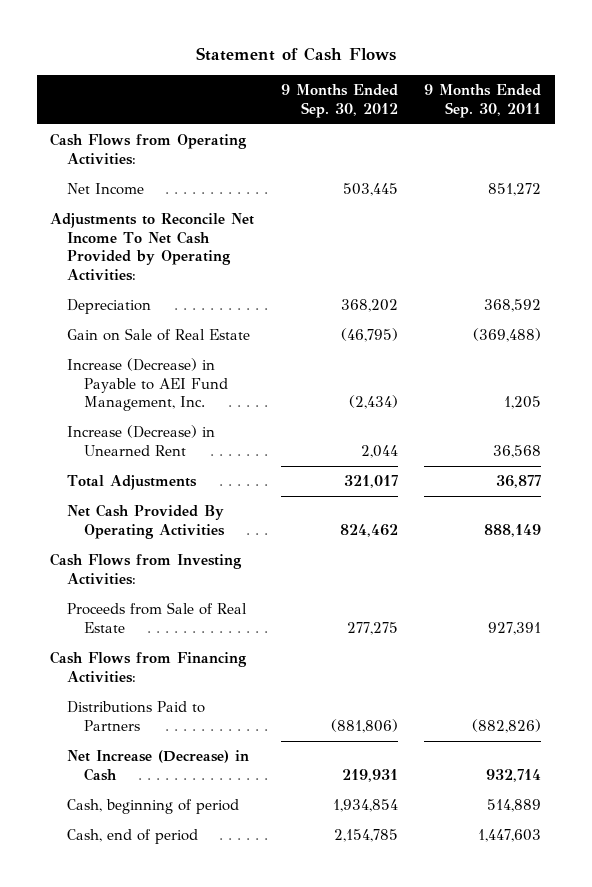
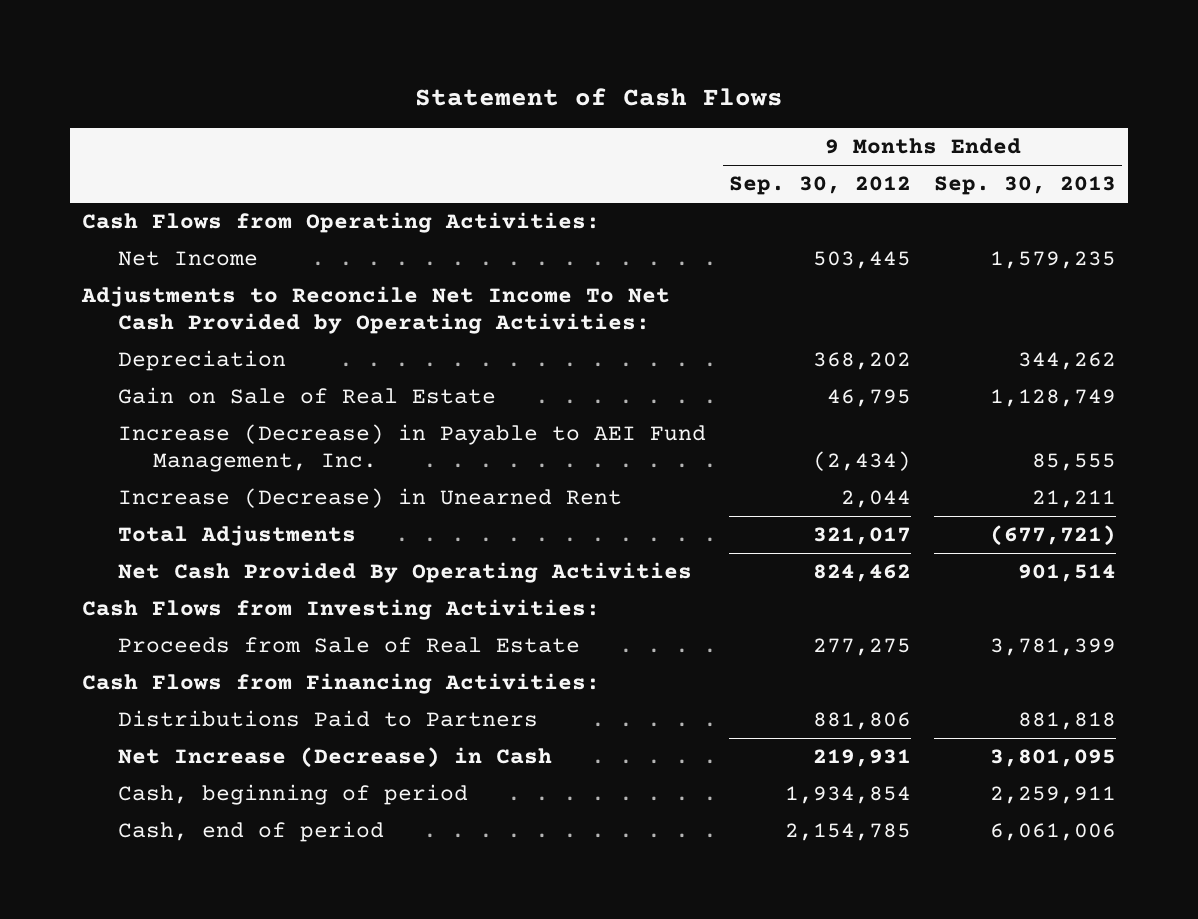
[424,84,542,118] 9 Months Ended Sep. 30, 2011 -> none
none -> [934,176,1117,196] Sep. 30, 2013
[340,328,398,343] (46,795) -> [826,389,911,408] 46,795
[330,718,398,733] (881,806) -> [812,712,911,731] 881,806

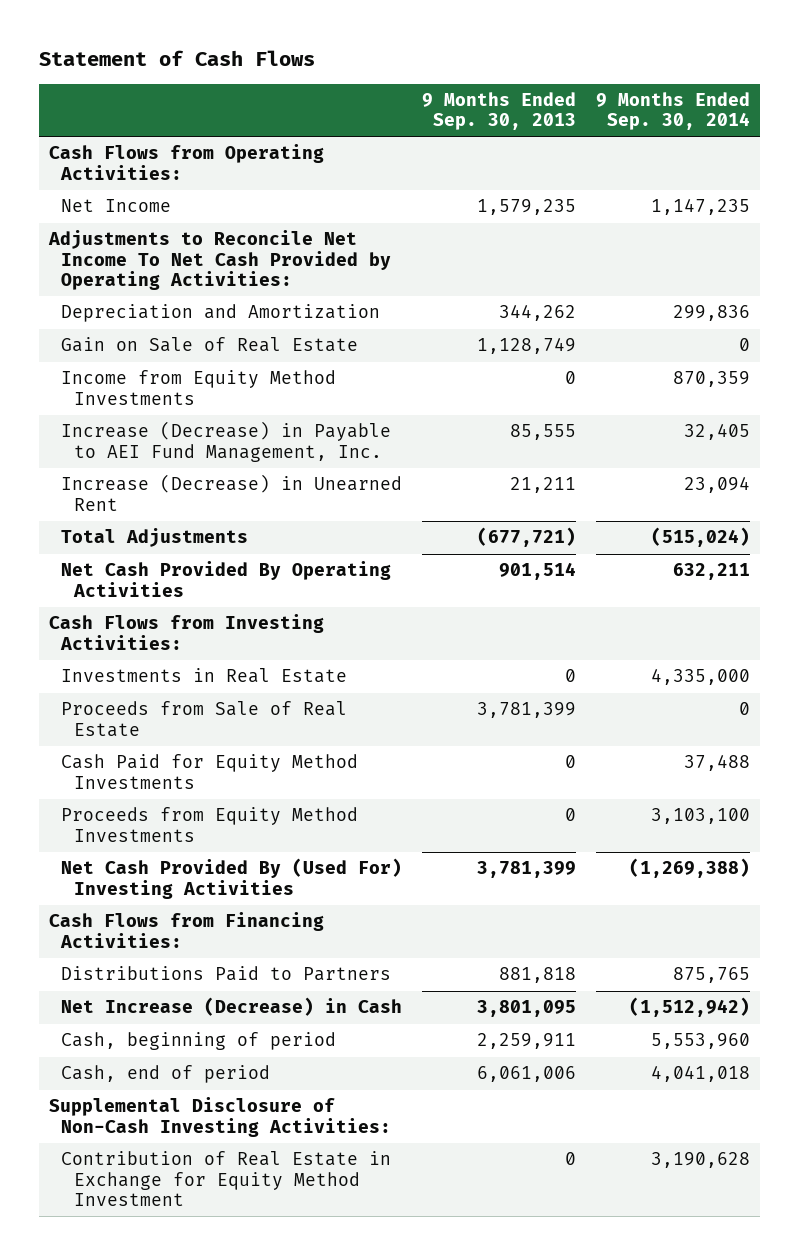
[728,176,911,196] Sep. 30, 2012 -> none
none -> [596,92,751,131] 9 Months Ended Sep. 30, 2014
[117,350,286,372] Depreciation -> [61,304,381,323] Depreciation and Amortization
none -> [61,370,337,405] Income from Equity Method Investments
none -> [61,668,348,684] Investments in Real Estate
none -> [61,754,359,789] Cash Paid for Equity Method Investments
none -> [61,807,359,842] Proceeds from Equity Method Investments
none -> [61,858,403,899] Net Cash Provided By (Used For) Investing Activities
none -> [49,1097,392,1137] Supplemental Disclosure of Non-Cash Investing Activities:
none -> [61,1151,392,1206] Contribution of Real Estate in Exchange for Equity Method Investment

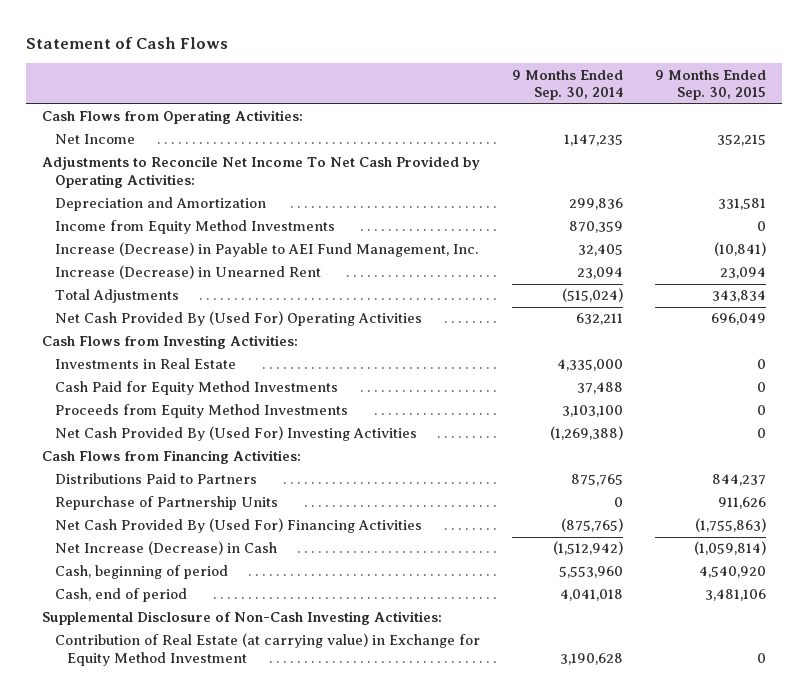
[422,92,577,131] 9 Months Ended Sep. 30, 2013 -> none
none -> [654,69,766,101] 9 Months Ended Sep. 30, 2015
[61,337,359,353] Gain on Sale of Real Estate -> none
[61,561,392,597] Net Cash Provided By Operating Activities -> [54,311,422,327] Net Cash Provided By (Used For) Operating Activities
[61,701,348,737] Proceeds from Sale of Real Estate -> none
none -> [54,496,278,511] Repurchase of Partnership Units
none -> [54,518,422,534] Net Cash Provided By (Used For) Financing Activities
[61,1151,392,1206] Contribution of Real Estate in Exchange for Equity Method Investment -> [54,633,480,667] Contribution of Real Estate (at carrying value) in Exchange for Equity Method Investment

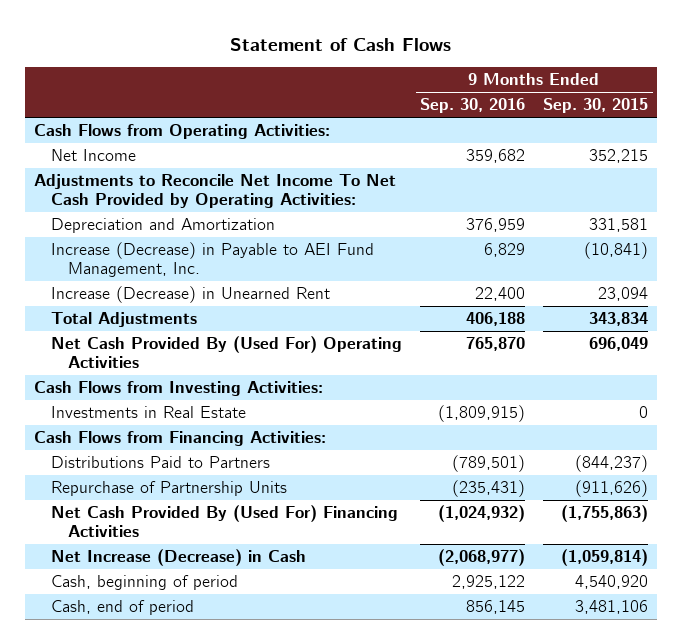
[511,69,623,101] 9 Months Ended Sep. 30, 2014 -> none
none -> [420,98,526,114] Sep. 30, 2016
[54,220,335,235] Income from Equity Method Investments -> none
[54,381,338,396] Cash Paid for Equity Method Investments -> none
[54,404,348,419] Proceeds from Equity Method Investments -> none
[54,426,417,442] Net Cash Provided By (Used For) Investing Activities -> none
[711,474,766,487] 844,237 -> [575,455,649,473] (844,237)
[717,497,766,510] 911,626 -> [575,480,649,498] (911,626)
[42,611,443,626] Supplemental Disclosure of Non-Cash Investing Activities: -> none
[54,633,480,667] Contribution of Real Estate (at carrying value) in Exchange for Equity Method Investment -> none

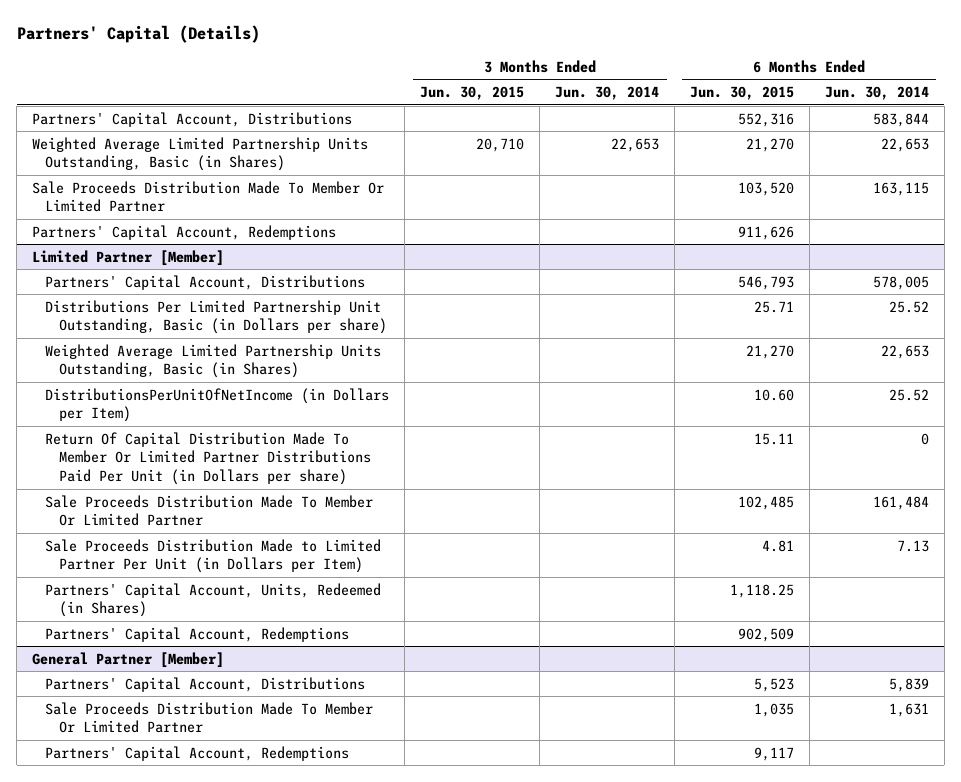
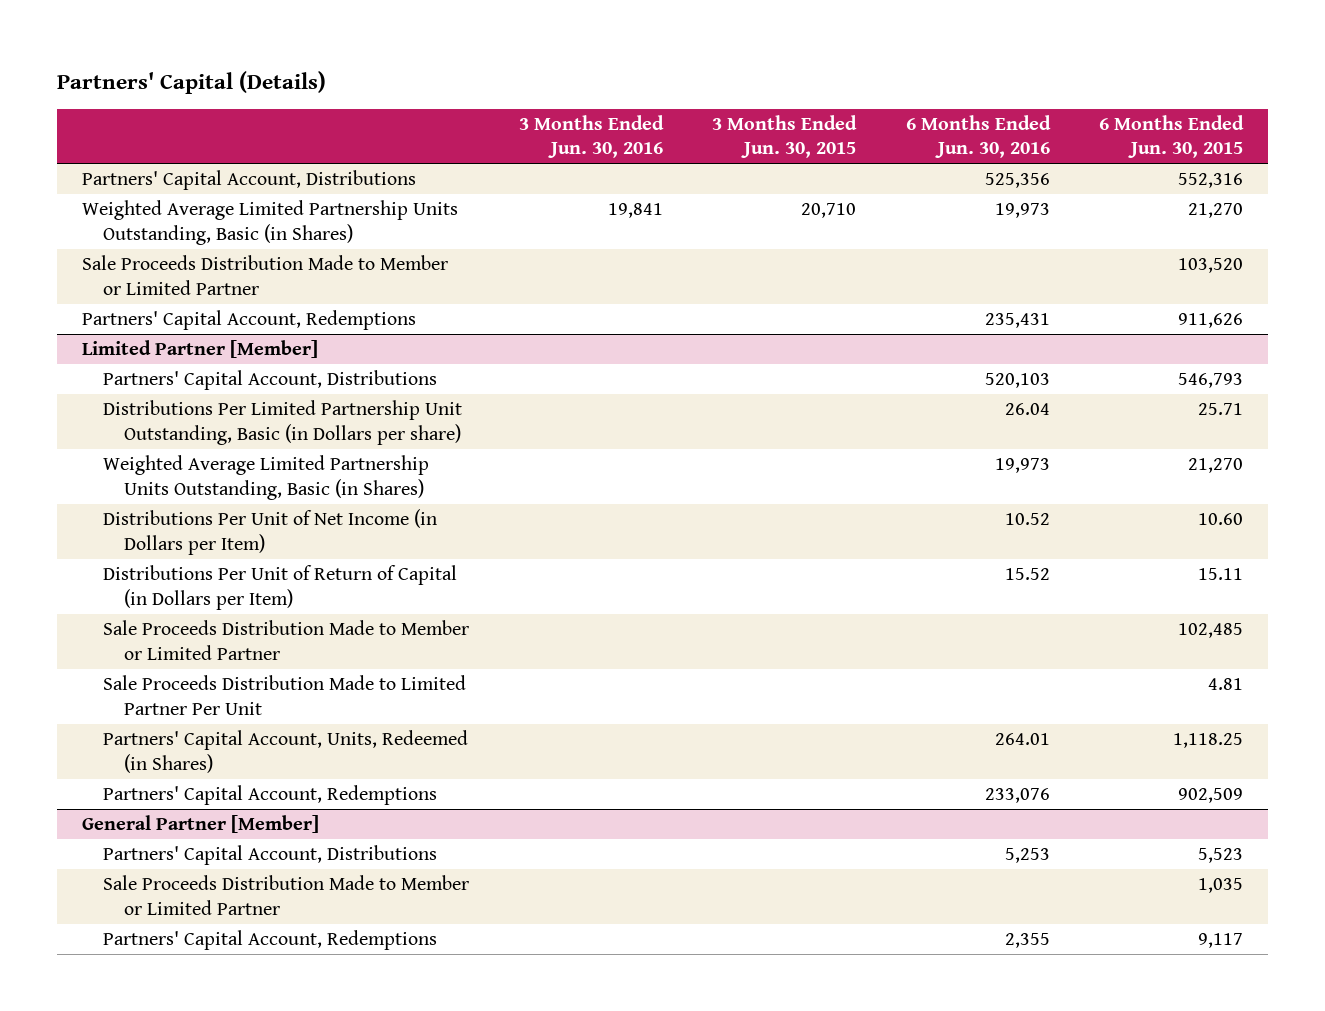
[555,85,660,100] Jun. 30, 2014 -> none
[824,85,929,100] Jun. 30, 2014 -> none
none -> [518,115,664,159] 3 Months Ended Jun. 30, 2016
none -> [905,115,1051,159] 6 Months Ended Jun. 30, 2016
[32,180,385,213] Sale Proceeds Distribution Made To Member Or Limited Partner -> [82,255,449,295] Sale Proceeds Distribution Made to Member or Limited Partner
[45,387,390,423] DistributionsPerUnitOfNetIncome (in Dollars per Item) -> [103,509,438,555] Distributions Per Unit of Net Income (in Dollars per Item)
[45,431,371,486] Return Of Capital Distribution Made To Member Or Limited Partner Distributions Paid Per Unit (in Dollars per share) -> [103,565,458,610] Distributions Per Unit of Return of Capital (in Dollars per Item)
[45,494,374,527] Sale Proceeds Distribution Made To Member Or Limited Partner -> [103,620,470,660] Sale Proceeds Distribution Made to Member or Limited Partner
[45,538,382,574] Sale Proceeds Distribution Made to Limited Partner Per Unit (in Dollars per Item) -> [103,675,467,715] Sale Proceeds Distribution Made to Limited Partner Per Unit
[45,701,374,734] Sale Proceeds Distribution Made To Member Or Limited Partner -> [103,875,470,915] Sale Proceeds Distribution Made to Member or Limited Partner

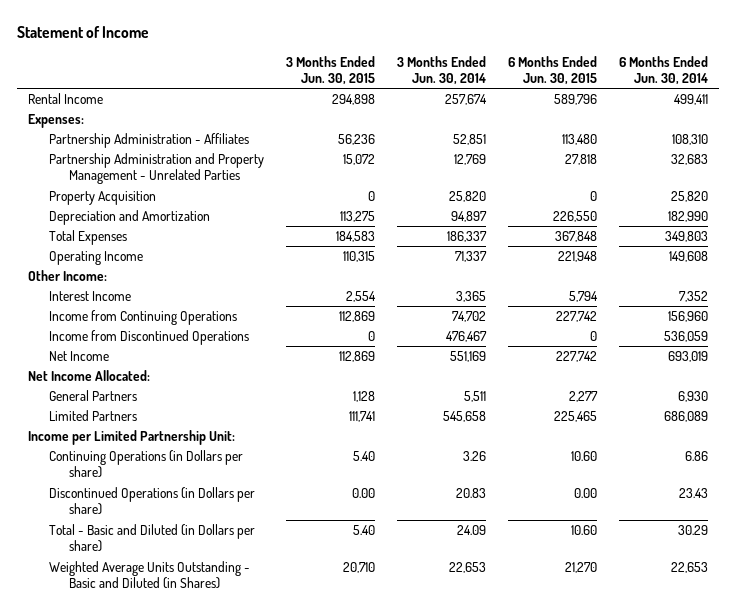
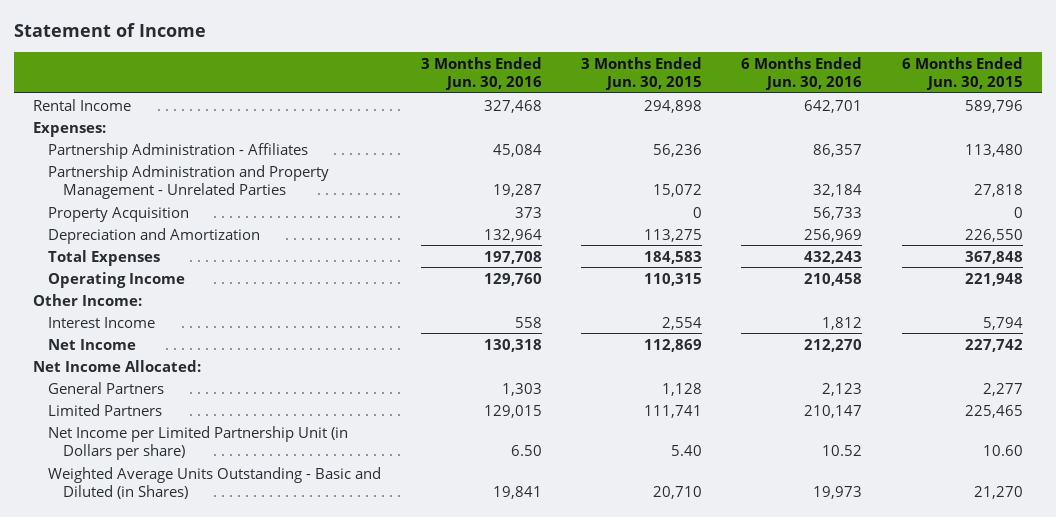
[396,55,486,86] 3 Months Ended Jun. 30, 2014 -> none
[619,55,709,86] 6 Months Ended Jun. 30, 2014 -> none
none -> [420,56,542,91] 3 Months Ended Jun. 30, 2016
none -> [741,56,863,91] 6 Months Ended Jun. 30, 2016
[48,310,237,326] Income from Continuing Operations -> none
[48,330,249,346] Income from Discontinued Operations -> none
[27,430,235,446] Income per Limited Partnership Unit: -> none
[48,450,243,479] Continuing Operations (in Dollars per share) -> none
[48,487,255,516] Discontinued Operations (in Dollars per share) -> none
[48,524,255,553] Total - Basic and Diluted (in Dollars per share) -> [48,425,349,460] Net Income per Limited Partnership Unit (in Dollars per share)

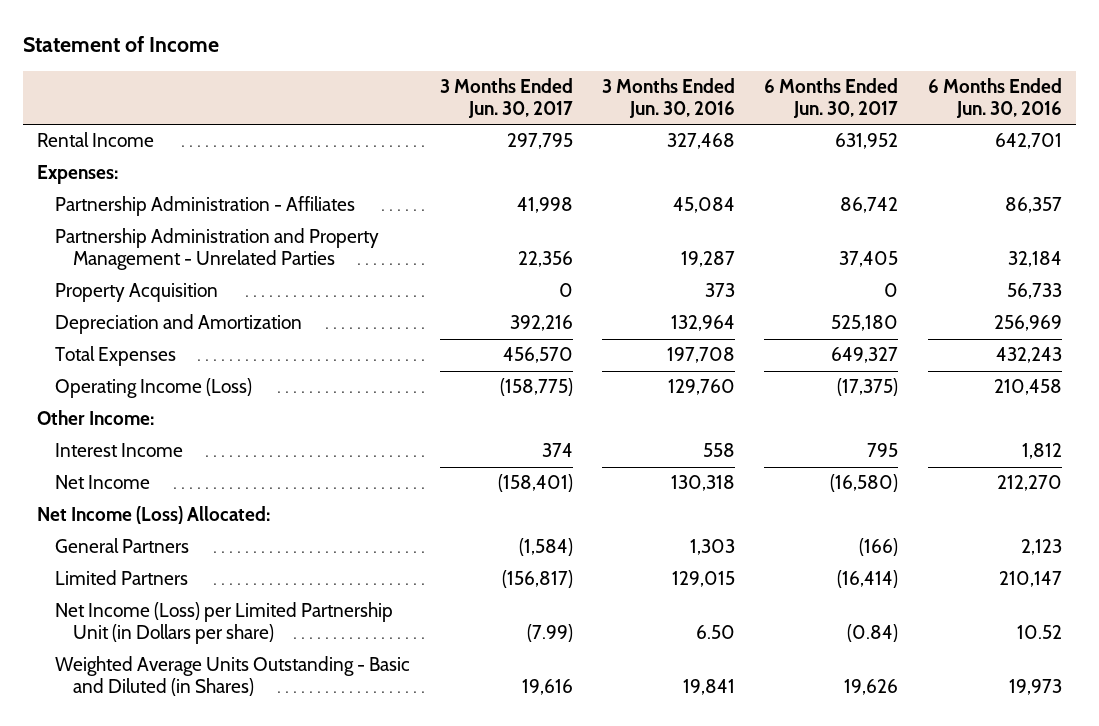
[580,56,702,91] 3 Months Ended Jun. 30, 2015 -> none
[901,56,1023,91] 6 Months Ended Jun. 30, 2015 -> none
none -> [439,78,573,118] 3 Months Ended Jun. 30, 2017
none -> [764,78,899,118] 6 Months Ended Jun. 30, 2017
[48,271,186,288] Operating Income -> [55,378,253,399] Operating Income (Loss)
[33,359,202,372] Net Income Allocated: -> [37,506,271,525] Net Income (Loss) Allocated:
[48,425,349,460] Net Income per Limited Partnership Unit (in Dollars per share) -> [55,602,394,645] Net Income (Loss) per Limited Partnership Unit (in Dollars per share)

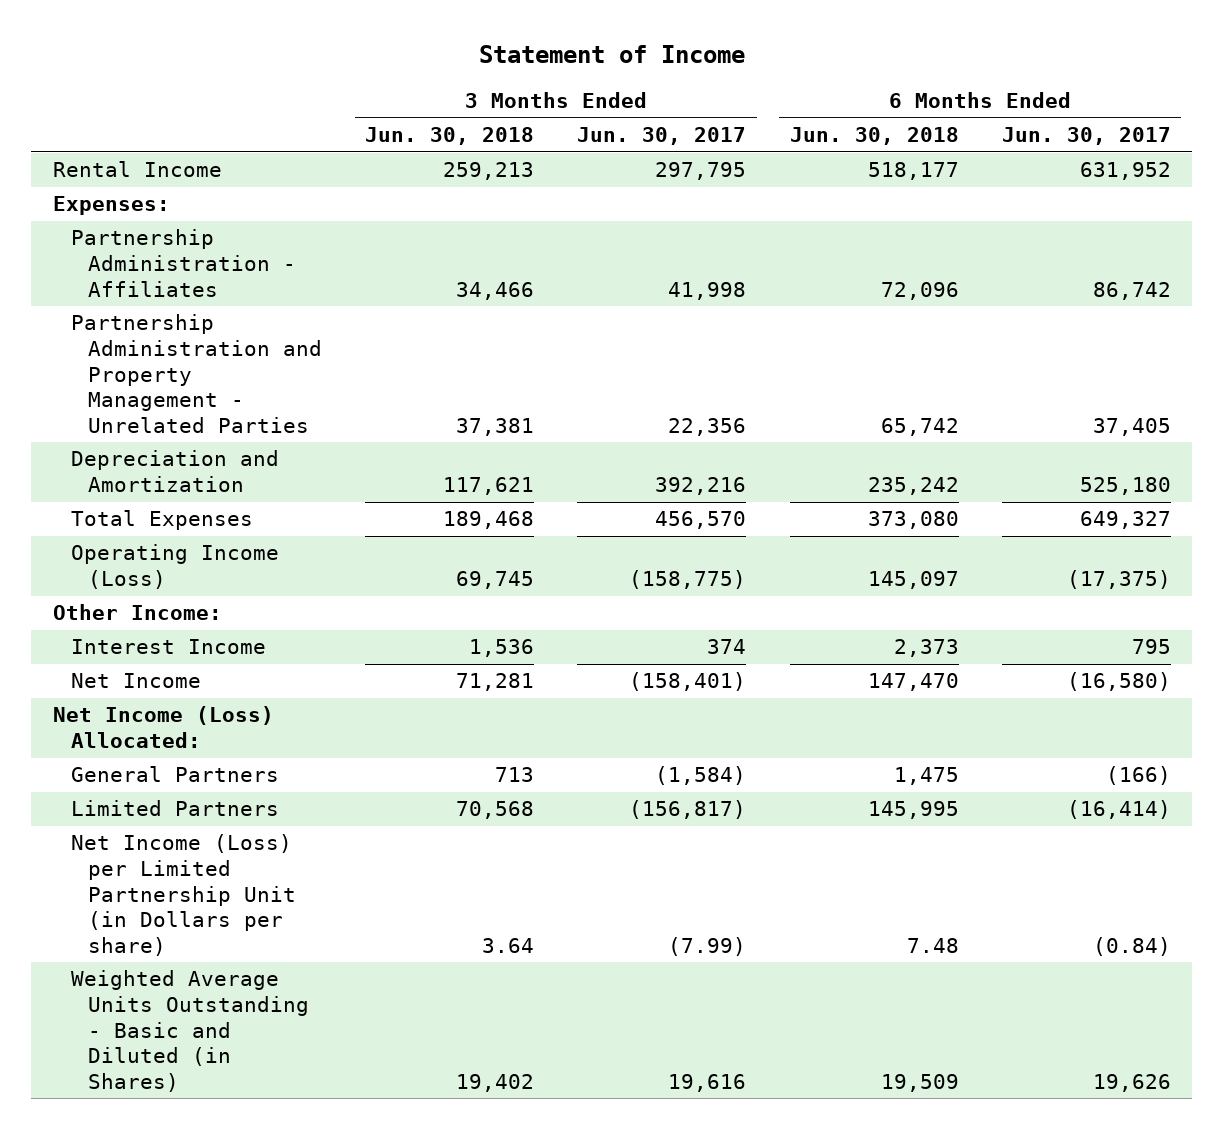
[601,78,735,118] 3 Months Ended Jun. 30, 2016 -> none
[927,78,1062,118] 6 Months Ended Jun. 30, 2016 -> none
none -> [365,127,535,146] Jun. 30, 2018
none -> [789,127,959,146] Jun. 30, 2018
[55,283,219,303] Property Acquisition -> none

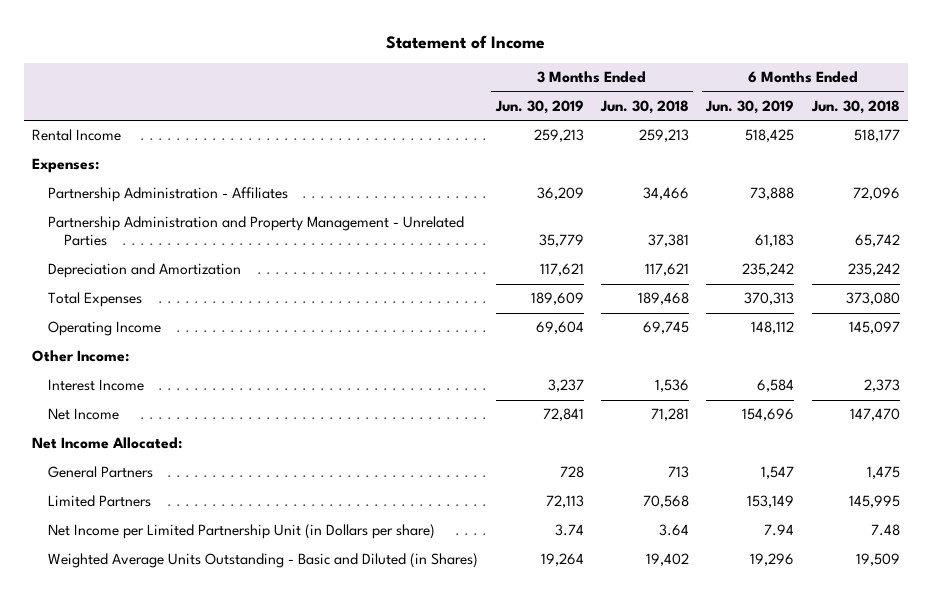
[577,127,747,146] Jun. 30, 2017 -> none
[1001,127,1171,146] Jun. 30, 2017 -> none
none -> [494,100,584,115] Jun. 30, 2019
none -> [705,100,795,115] Jun. 30, 2019
[70,544,279,590] Operating Income (Loss) -> [48,321,162,337] Operating Income
[52,706,274,749] Net Income (Loss) Allocated: -> [32,437,183,450] Net Income Allocated:
[70,834,297,956] Net Income (Loss) per Limited Partnership Unit (in Dollars per share) -> [48,524,436,540] Net Income per Limited Partnership Unit (in Dollars per share)

